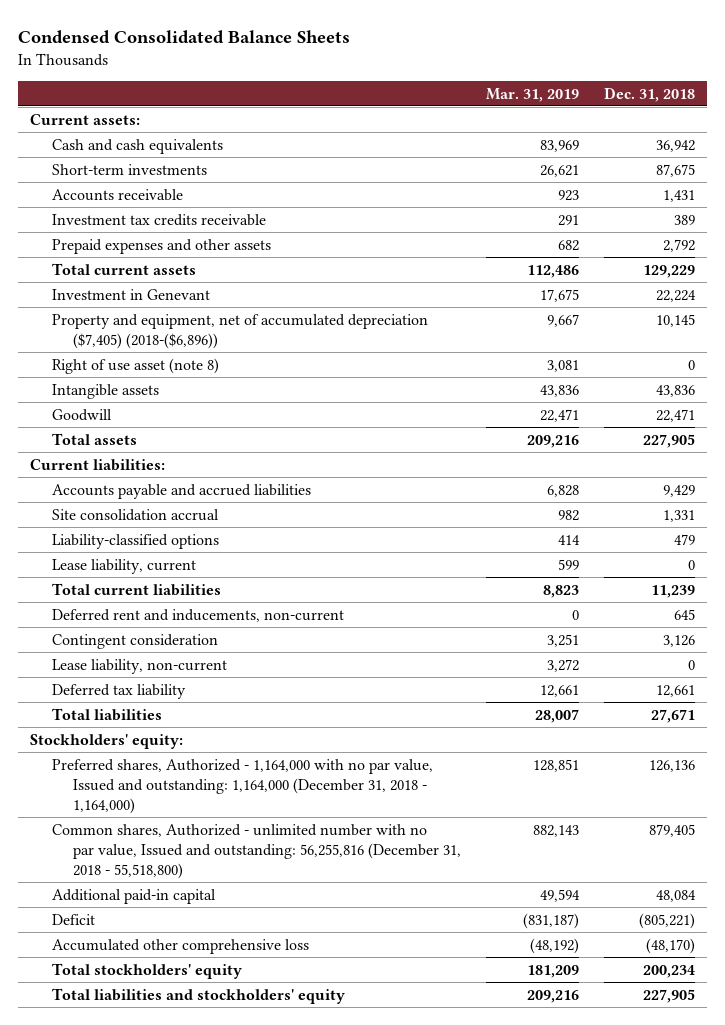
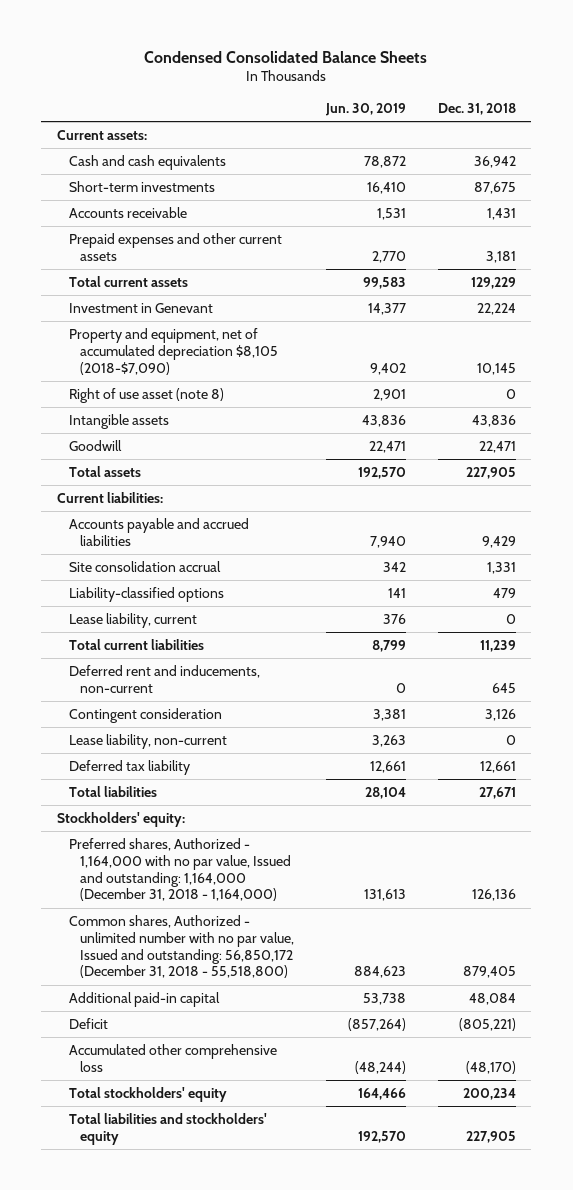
[485,87,579,102] Mar. 31, 2019 -> none
none -> [324,102,406,116] Jun. 30, 2019
[51,213,266,226] Investment tax credits receivable -> none
[51,238,271,254] Prepaid expenses and other assets -> [68,232,282,261] Prepaid expenses and other current assets
[662,238,695,252] 2,792 -> [485,250,516,263] 3,181
[51,313,428,349] Property and equipment, net of accumulated depreciation ($7,405) (2018-($6,896)) -> [68,327,279,375] Property and equipment, net of accumulated depreciation $8,105 (2018-$7,090)
[51,823,462,879] Common shares, Authorized - unlimited number with no par value, Issued and outstanding: 56,255,816 (December 31, 2018 - 55,518,800) -> [68,914,295,979] Common shares, Authorized - unlimited number with no par value, Issued and outstanding: 56,850,172 (December 31, 2018 - 55,518,800)

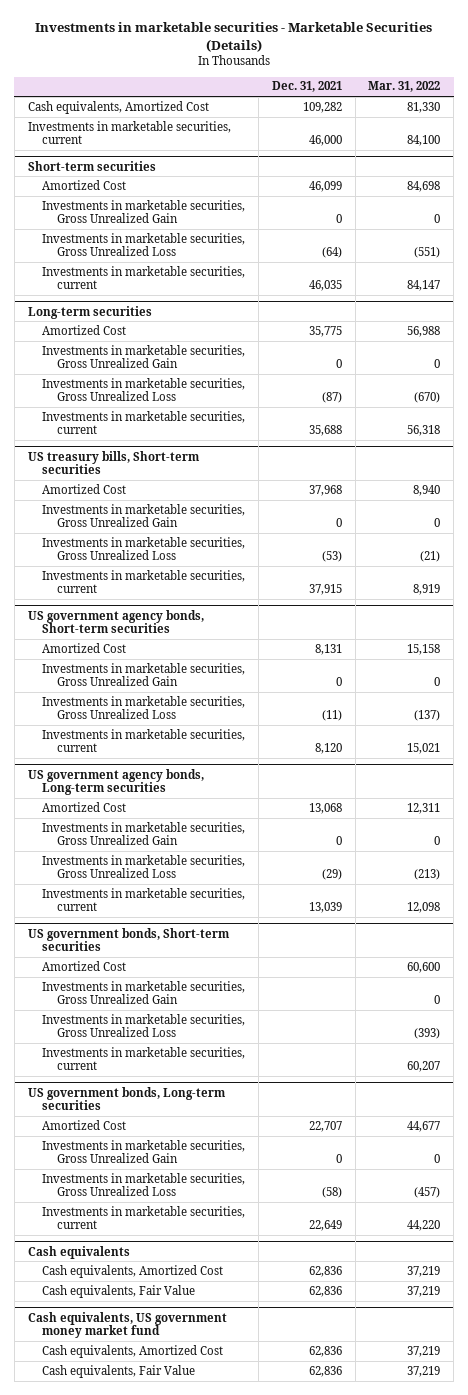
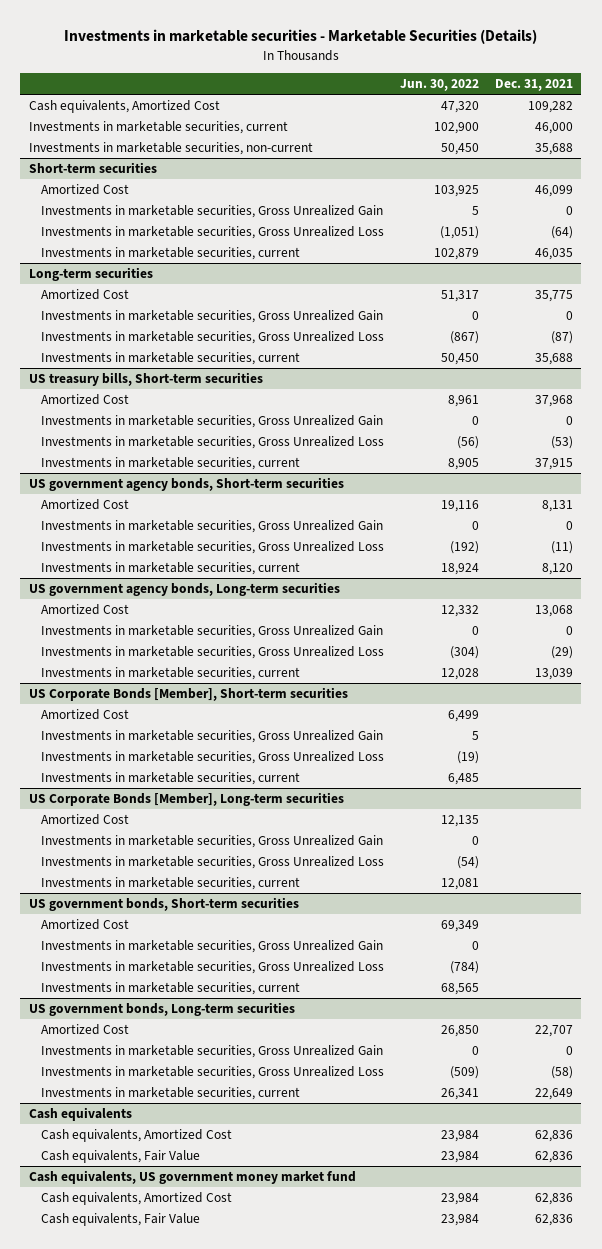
[368,81,441,93] Mar. 31, 2022 -> none
none -> [400,79,480,92] Jun. 30, 2022
none -> [28,141,313,155] Investments in marketable securities, non-current
none -> [28,686,348,701] US Corporate Bonds [Member], Short-term securities
none -> [40,708,129,720] Amortized Cost
none -> [40,729,383,743] Investments in marketable securities, Gross Unrealized Gain
none -> [40,750,384,764] Investments in marketable securities, Gross Unrealized Loss
none -> [40,771,300,785] Investments in marketable securities, current
none -> [28,791,344,806] US Corporate Bonds [Member], Long-term securities
none -> [40,813,129,825] Amortized Cost
none -> [40,834,383,848] Investments in marketable securities, Gross Unrealized Gain
none -> [40,855,384,869] Investments in marketable securities, Gross Unrealized Loss
none -> [40,876,300,890] Investments in marketable securities, current

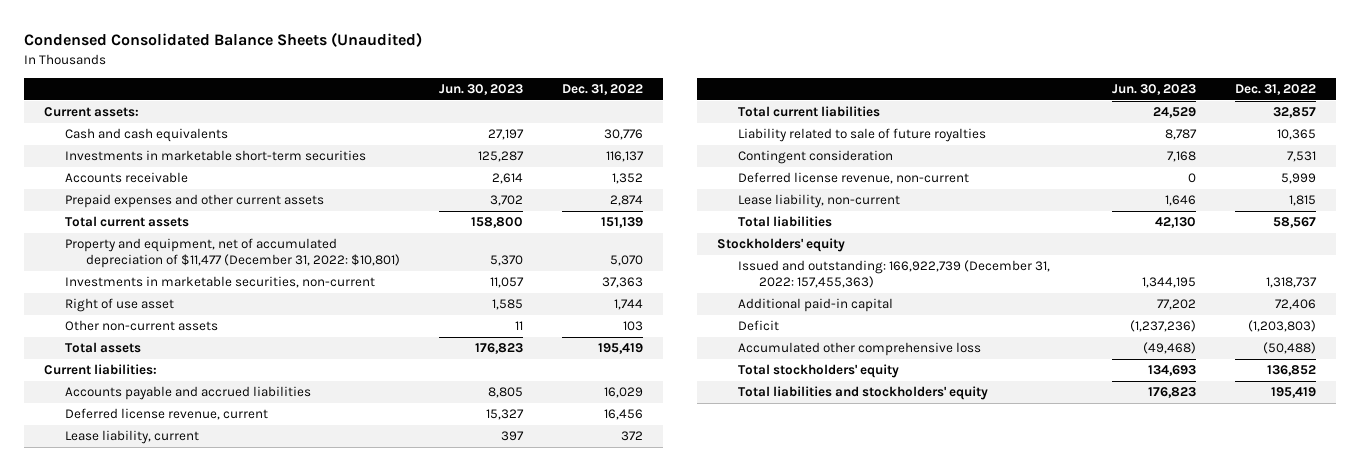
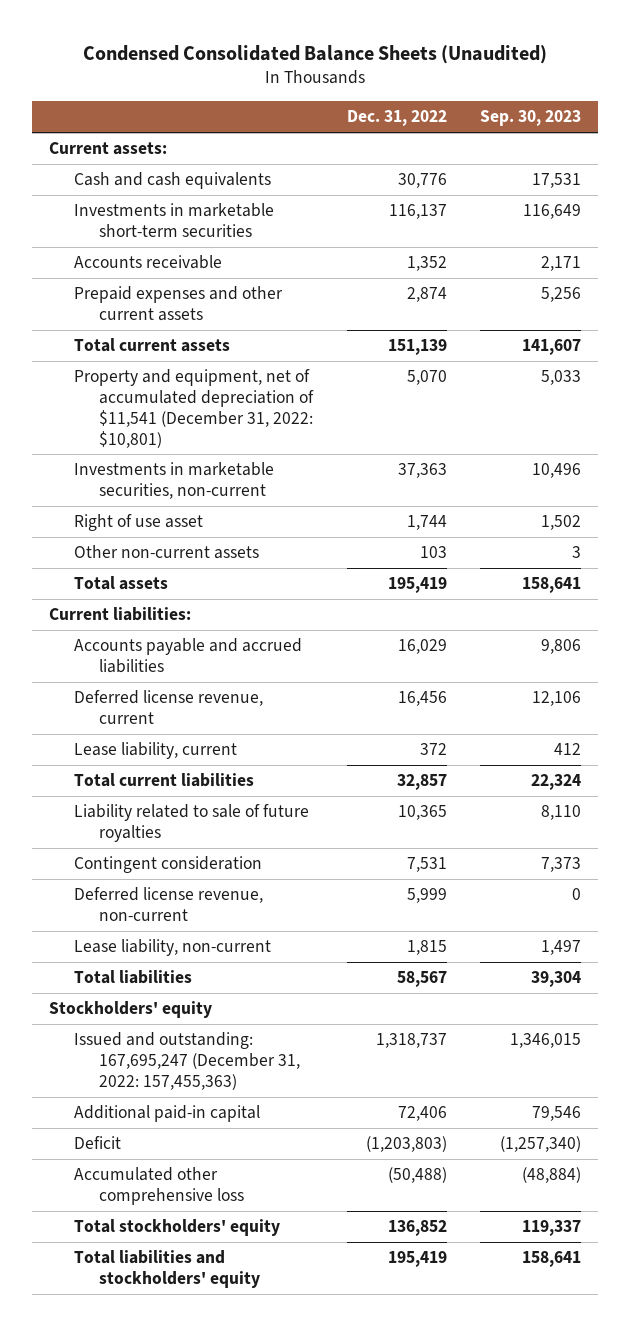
[438,83,523,95] Jun. 30, 2023 -> none
none -> [480,110,582,127] Sep. 30, 2023
[64,238,400,269] Property and equipment, net of accumulated depreciation of $11,477 (December 31, 2022: $10,801) -> [73,369,314,448] Property and equipment, net of accumulated depreciation of $11,541 (December 31, 2022: $10,801)
[737,260,1050,289] Issued and outstanding: 166,922,739 (December 31, 2022: 157,455,363) -> [73,1032,300,1090] Issued and outstanding: 167,695,247 (December 31, 2022: 157,455,363)

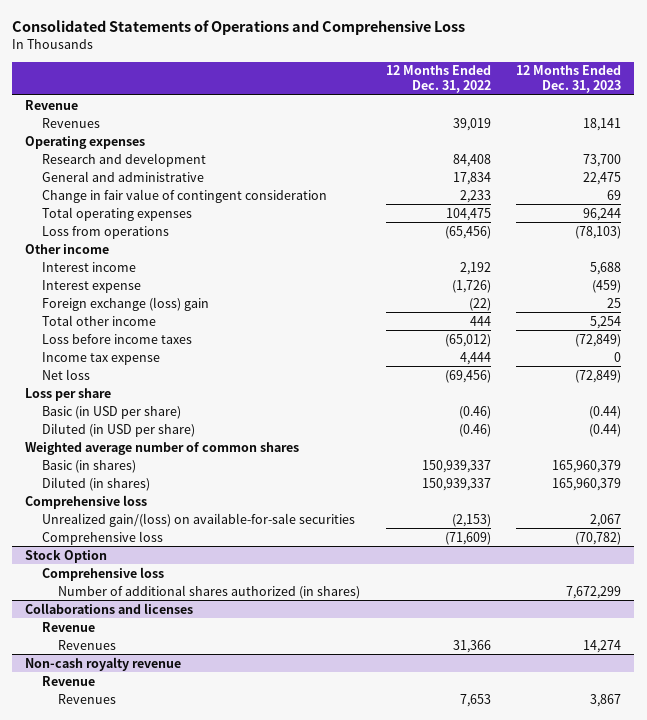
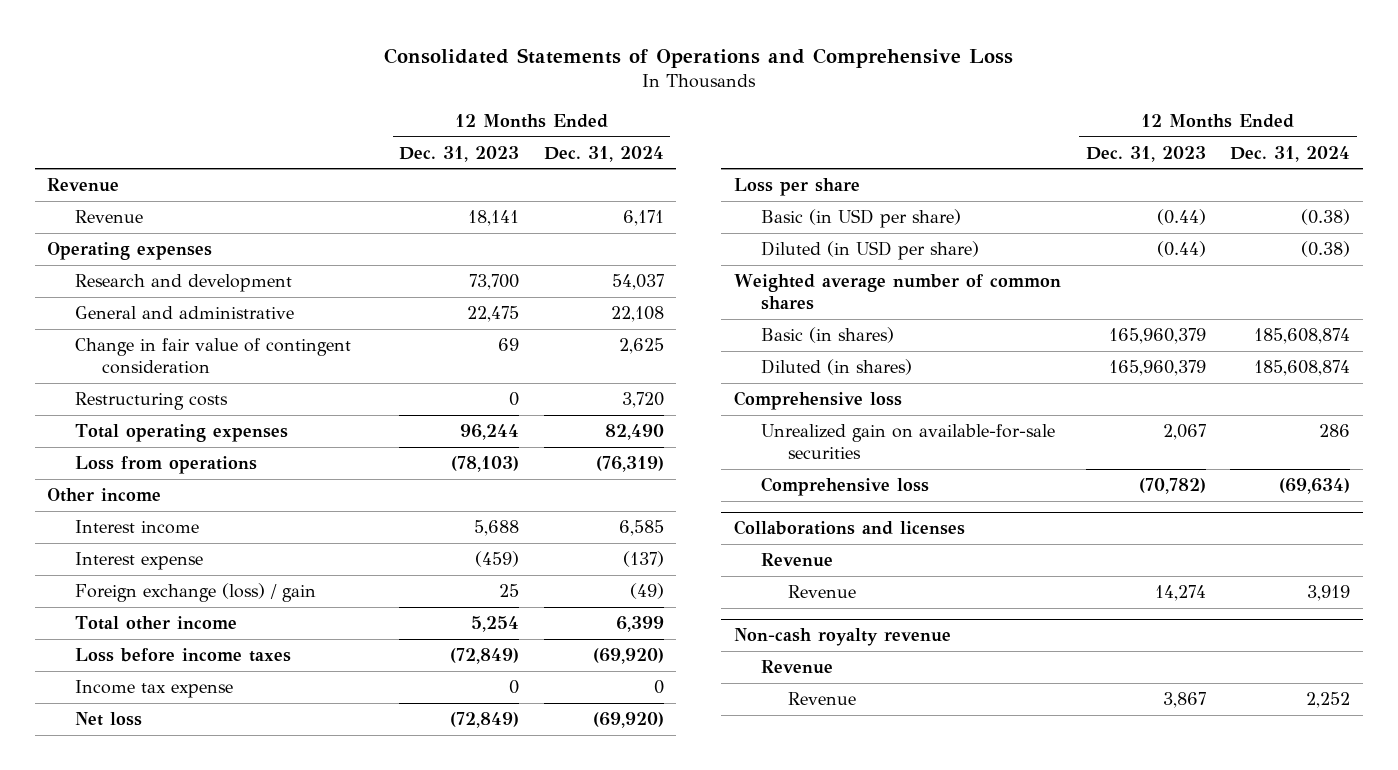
[385,65,491,94] 12 Months Ended Dec. 31, 2022 -> none
none -> [544,145,665,162] Dec. 31, 2024
[41,117,100,128] Revenues -> [74,210,143,224] Revenue
none -> [74,392,228,411] Restructuring costs
[41,296,209,311] Foreign exchange (loss) gain -> [74,583,316,603] Foreign exchange (loss) / gain
[41,512,355,527] Unrealized gain/(loss) on available-for-sale securities -> [760,424,1055,460] Unrealized gain on available-for-sale securities
[25,549,108,563] Stock Option -> none
[41,566,164,581] Comprehensive loss -> none
[57,584,360,599] Number of additional shares authorized (in shares) -> none
[57,639,116,650] Revenues -> [788,585,857,599] Revenue
[57,693,116,704] Revenues -> [788,692,857,706] Revenue

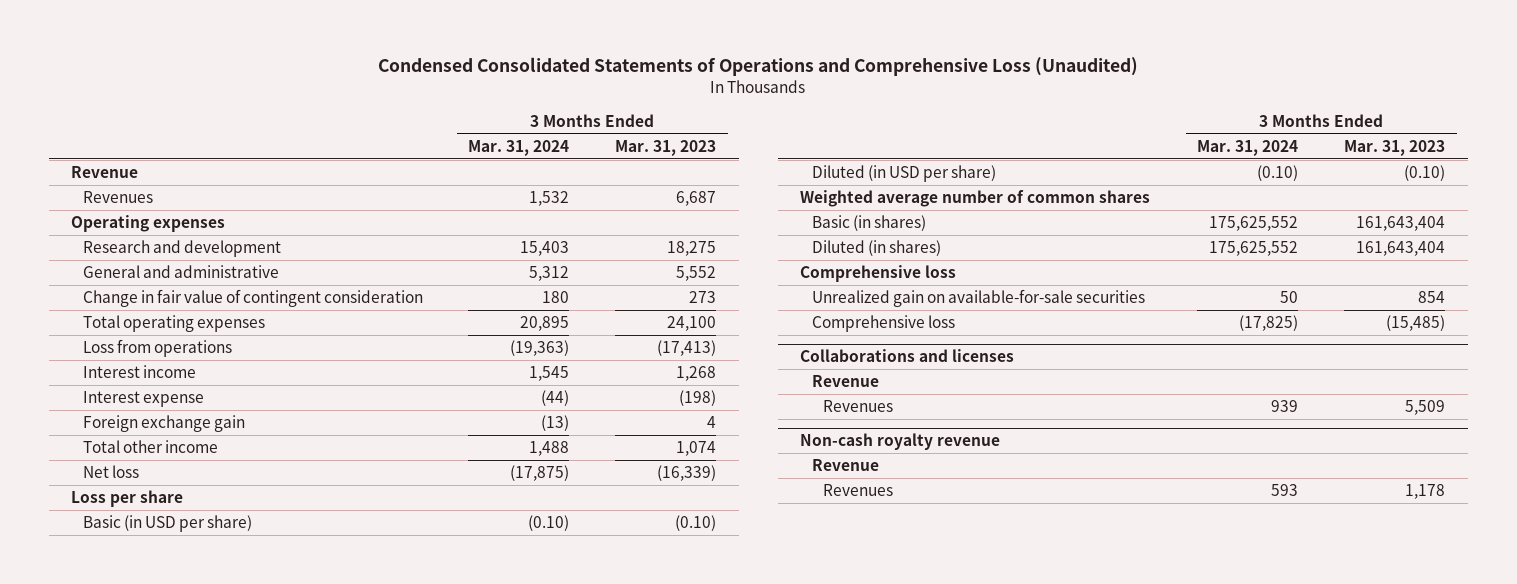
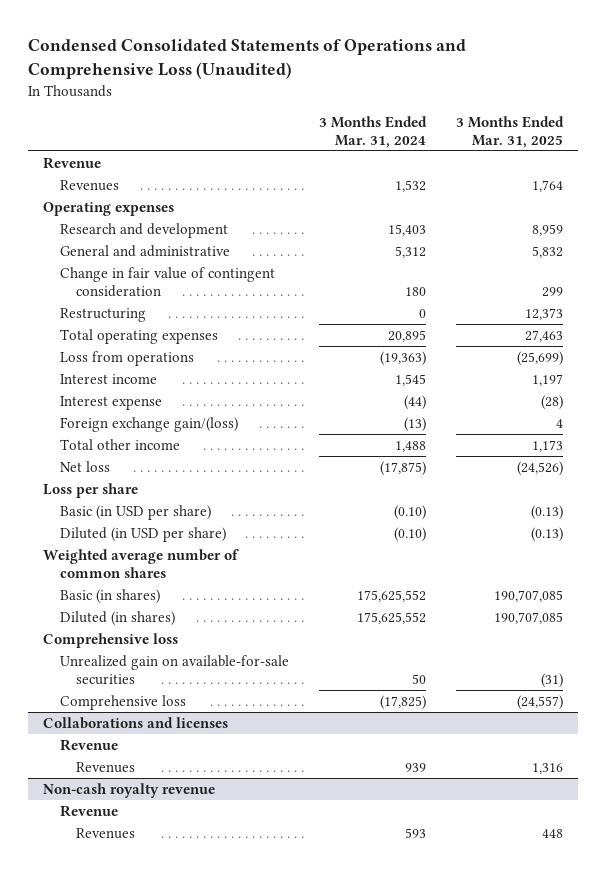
[615,139,717,156] Mar. 31, 2023 -> none
none -> [455,115,564,148] 3 Months Ended Mar. 31, 2025
none -> [59,308,146,323] Restructuring
[82,415,245,433] Foreign exchange gain -> [59,417,238,433] Foreign exchange gain/(loss)

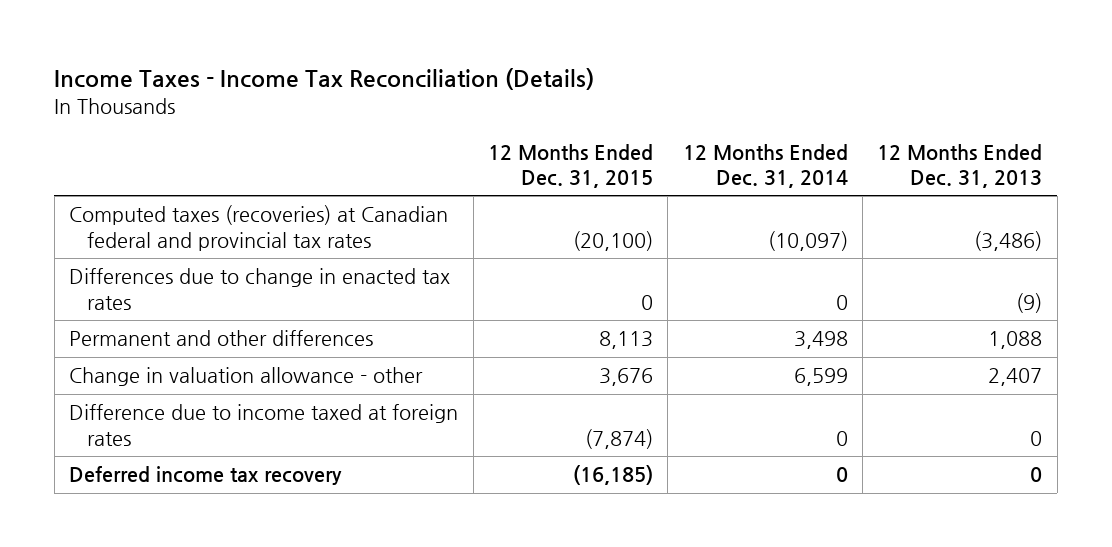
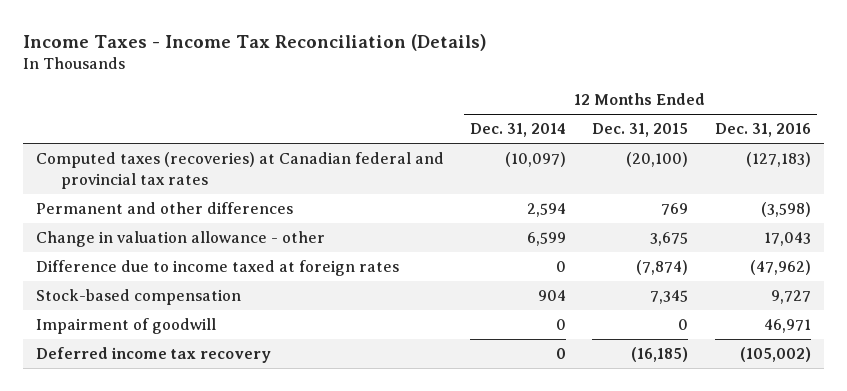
[877,143,1043,188] 12 Months Ended Dec. 31, 2013 -> none
none -> [714,123,811,138] Dec. 31, 2016
[69,268,451,310] Differences due to change in enacted tax rates -> none
[599,331,654,350] 8,113 -> [661,203,689,216] 769
[793,331,848,350] 3,498 -> [527,203,567,218] 2,594
[599,368,654,387] 3,676 -> [650,232,689,247] 3,675
none -> [35,289,241,306] Stock-based compensation
none -> [35,318,216,335] Impairment of goodwill

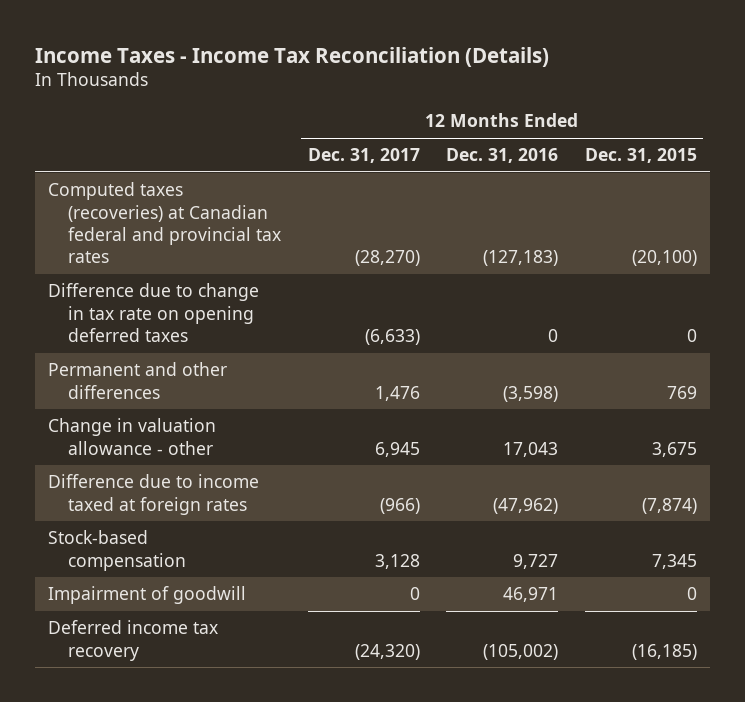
[470,123,567,138] Dec. 31, 2014 -> none
none -> [307,148,420,164] Dec. 31, 2017
none -> [48,283,260,342] Difference due to change in tax rate on opening deferred taxes

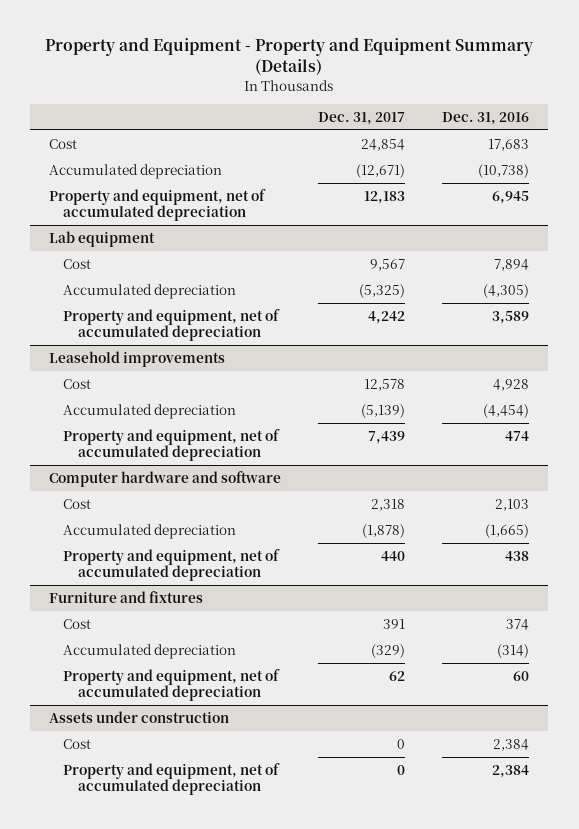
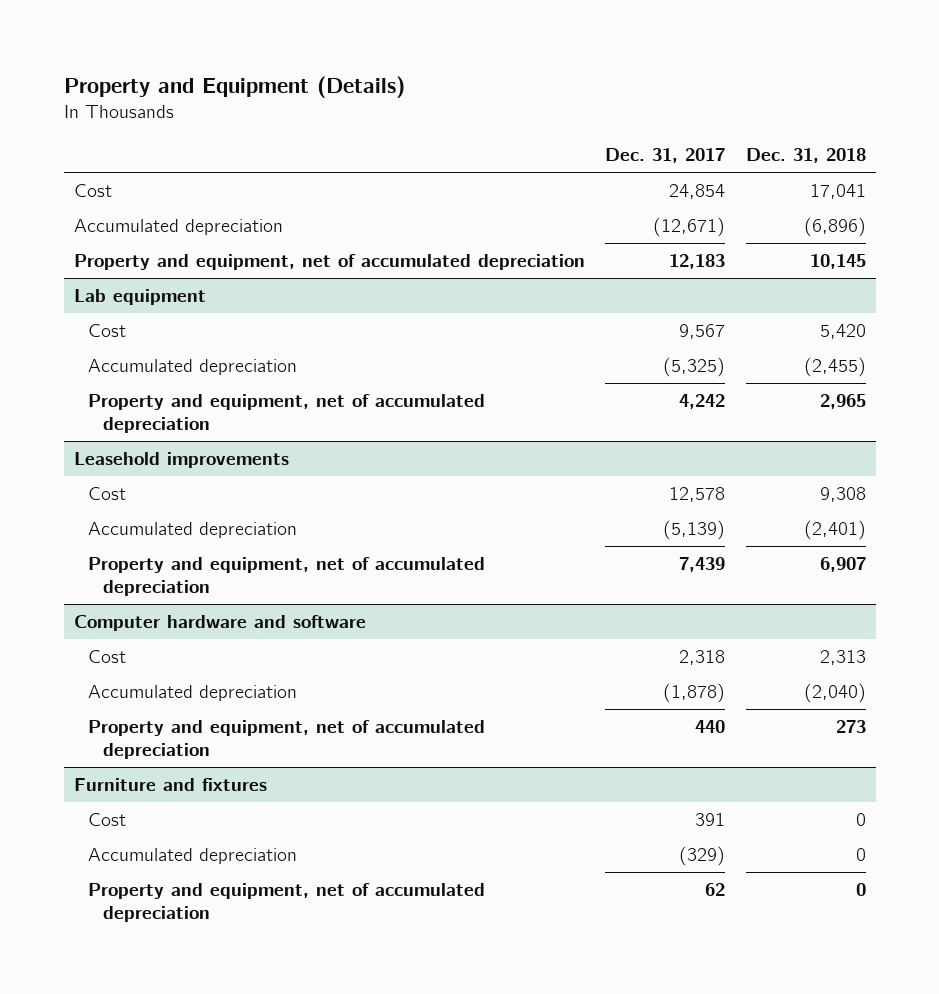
[45,37,534,76] Property and Equipment - Property and Equipment Summary (Details) -> [63,75,405,98] Property and Equipment (Details)
[442,111,530,125] Dec. 31, 2016 -> none
none -> [745,148,866,164] Dec. 31, 2018
[49,710,230,723] Assets under construction -> none
[63,738,92,749] Cost -> none
[63,762,281,796] Property and equipment, net of accumulated depreciation -> none

